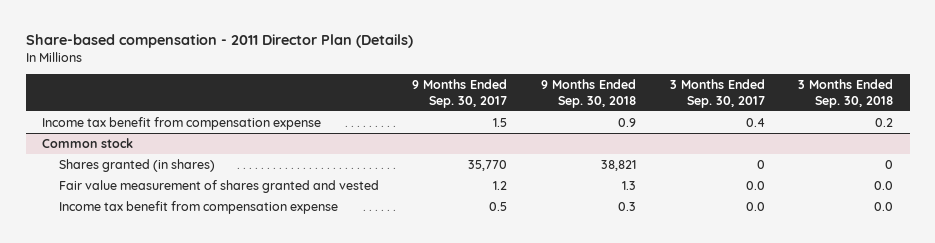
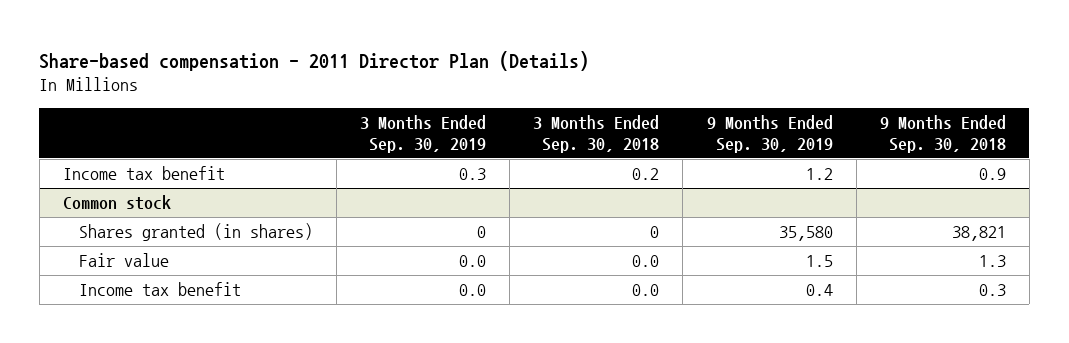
[412,78,508,108] 9 Months Ended Sep. 30, 2017 -> none
[669,78,765,108] 3 Months Ended Sep. 30, 2017 -> none
none -> [360,114,487,153] 3 Months Ended Sep. 30, 2019
none -> [706,114,833,153] 9 Months Ended Sep. 30, 2019
[42,116,322,130] Income tax benefit from compensation expense -> [62,166,225,181] Income tax benefit
[58,179,379,193] Fair value measurement of shares granted and vested -> [79,253,170,268] Fair value
[58,200,338,214] Income tax benefit from compensation expense -> [79,282,242,297] Income tax benefit

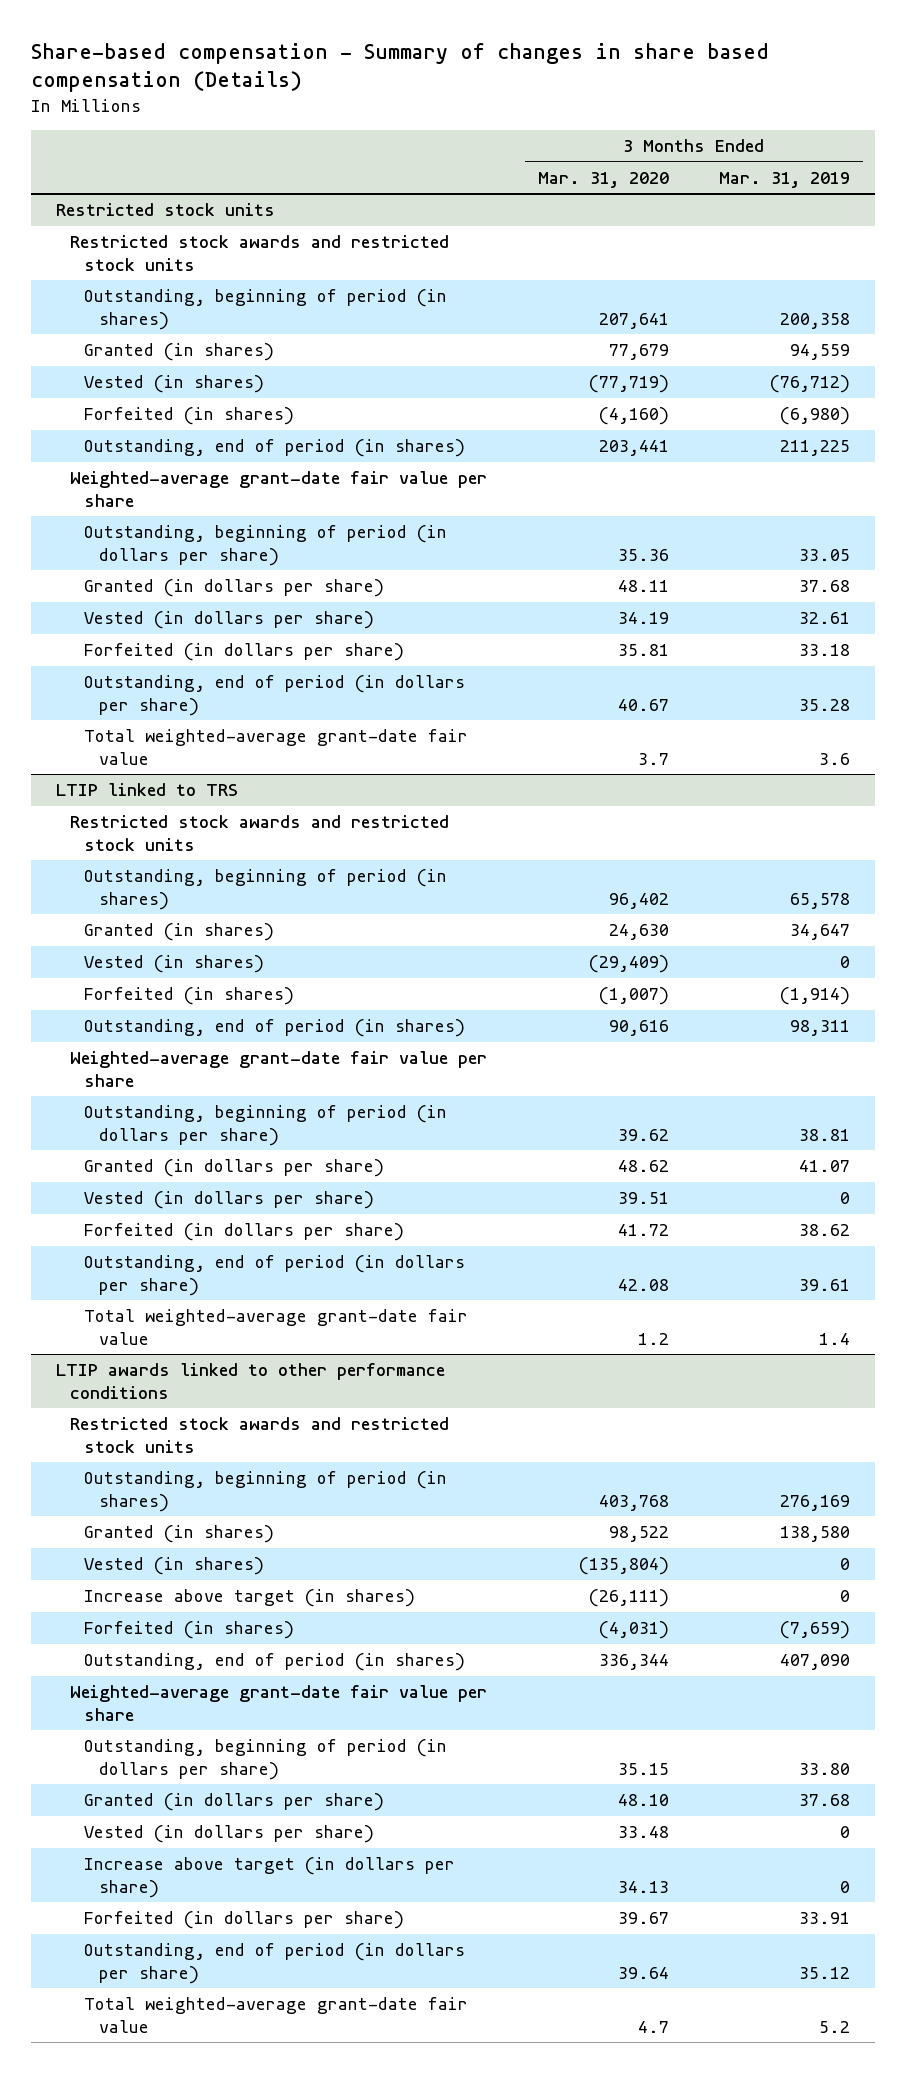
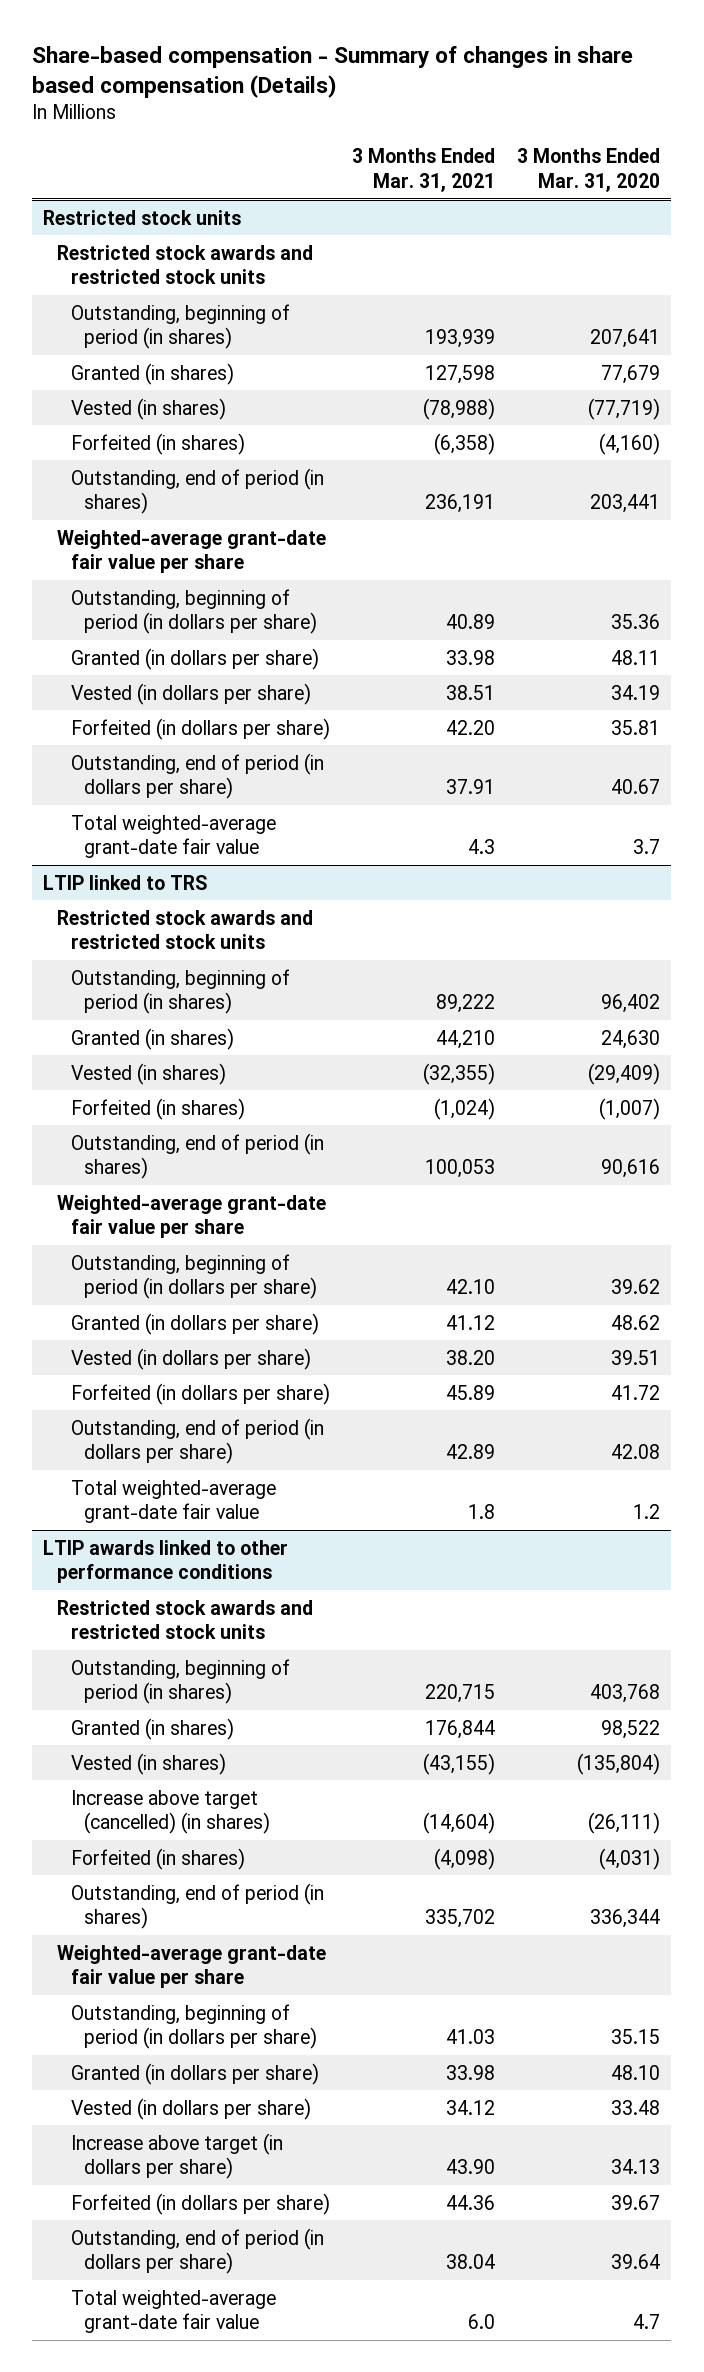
[719,171,851,188] Mar. 31, 2019 -> none
none -> [352,148,496,193] 3 Months Ended Mar. 31, 2021
[84,1589,416,1608] Increase above target (in shares) -> [70,1789,271,1835] Increase above target (cancelled) (in shares)

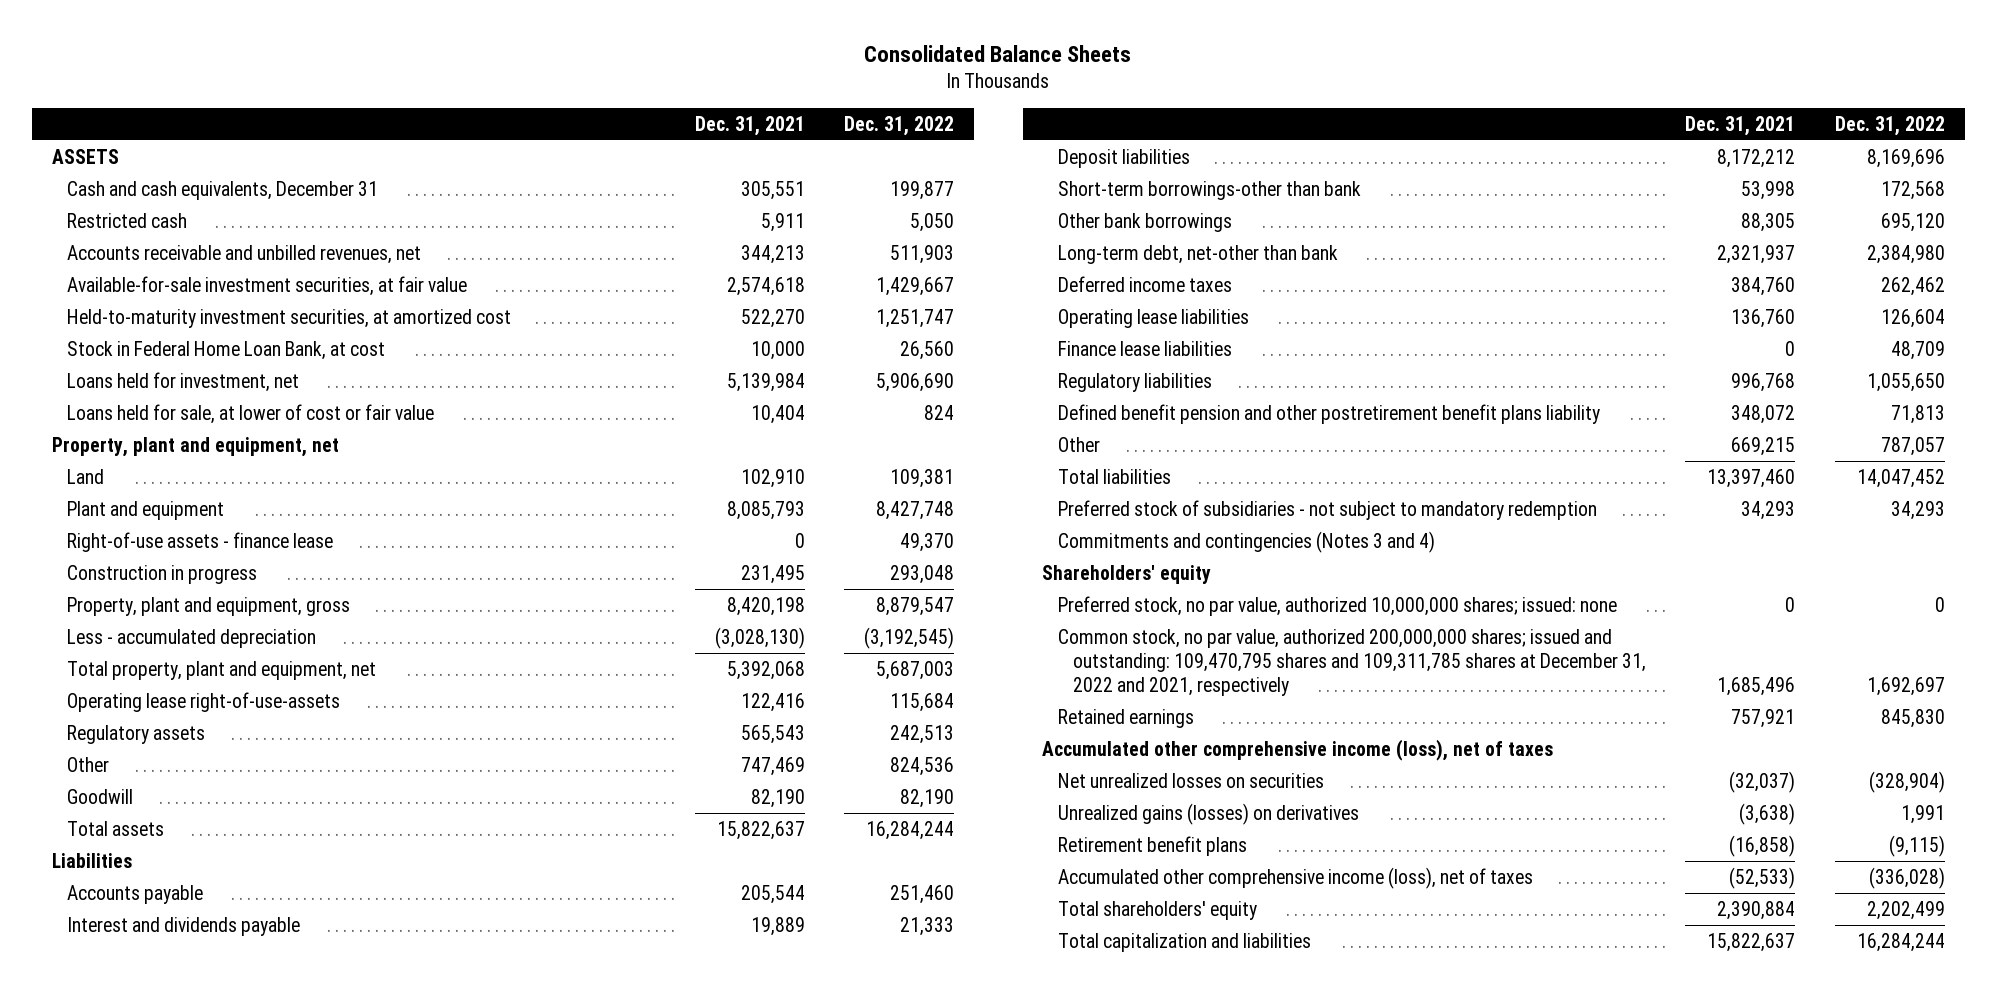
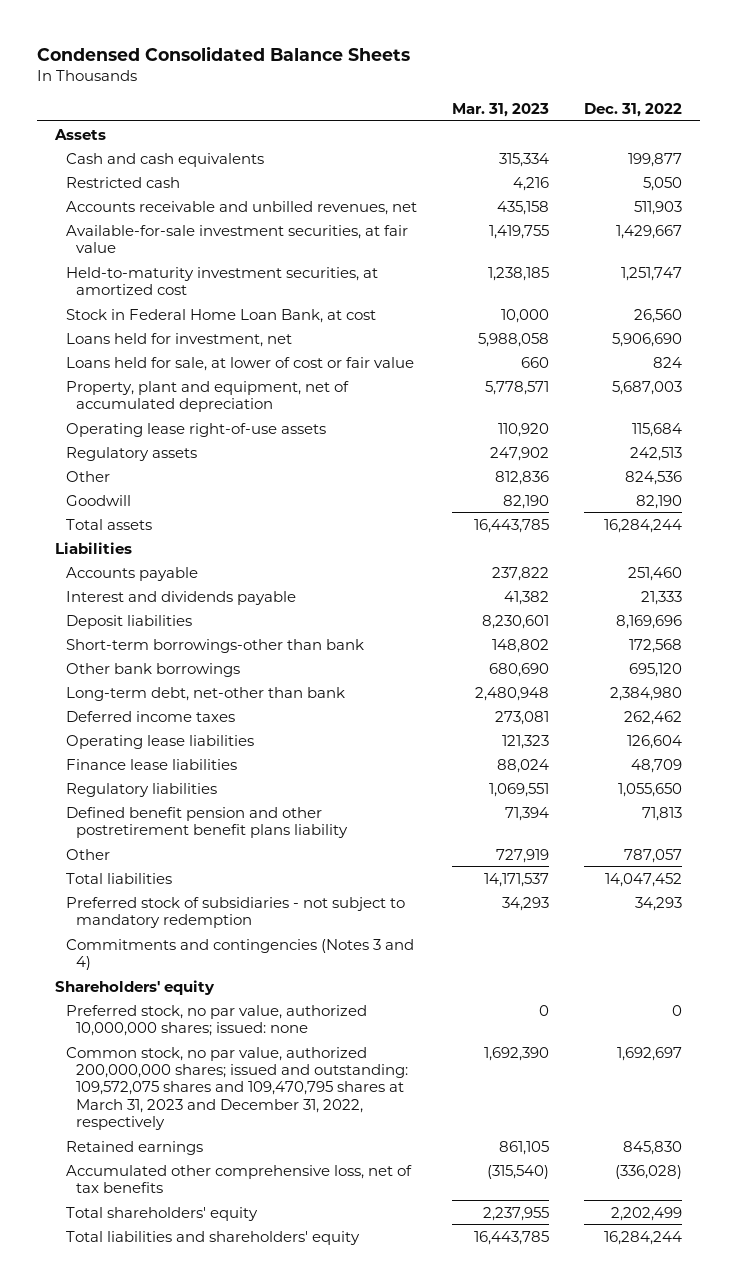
[864,45,1132,63] Consolidated Balance Sheets -> [37,45,411,61] Condensed Consolidated Balance Sheets
[694,115,805,136] Dec. 31, 2021 -> none
none -> [451,102,549,117] Mar. 31, 2023
[51,148,119,164] ASSETS -> [53,128,106,140] Assets
[66,180,378,200] Cash and cash equivalents, December 31 -> [65,152,264,167] Cash and cash equivalents
[51,436,339,457] Property, plant and equipment, net -> none
[66,468,104,484] Land -> none
[66,500,224,520] Plant and equipment -> none
[66,531,333,552] Right-of-use assets - finance lease -> none
[66,564,257,584] Construction in progress -> none
[66,596,350,616] Property, plant and equipment, gross -> none
[66,628,316,648] Less - accumulated depreciation -> none
[66,660,376,680] Total property, plant and equipment, net -> [65,380,349,412] Property, plant and equipment, net of accumulated depreciation
[66,691,340,712] Operating lease right-of-use-assets -> [65,422,326,437] Operating lease right-of-use assets
[1057,628,1646,697] Common stock, no par value, authorized 200,000,000 shares; issued and outstanding: 109,470,795 shares and 109,311,785 shares at December 31, 2022 and 2021, respectively -> [65,1046,409,1131] Common stock, no par value, authorized 200,000,000 shares; issued and outstanding: 109,572,075 shares and 109,470,795 shares at March 31, 2023 and December 31, 2022, respectively
[1042,738,1554,761] Accumulated other comprehensive income (loss), net of taxes -> none
[1057,772,1324,788] Net unrealized losses on securities -> none
[1057,802,1359,825] Unrealized gains (losses) on derivatives -> none
[1057,835,1247,856] Retirement benefit plans -> none
[1057,866,1533,889] Accumulated other comprehensive income (loss), net of taxes -> [65,1164,412,1193] Accumulated other comprehensive loss, net of tax benefits
[1057,932,1311,952] Total capitalization and liabilities -> [65,1230,360,1245] Total liabilities and shareholders' equity

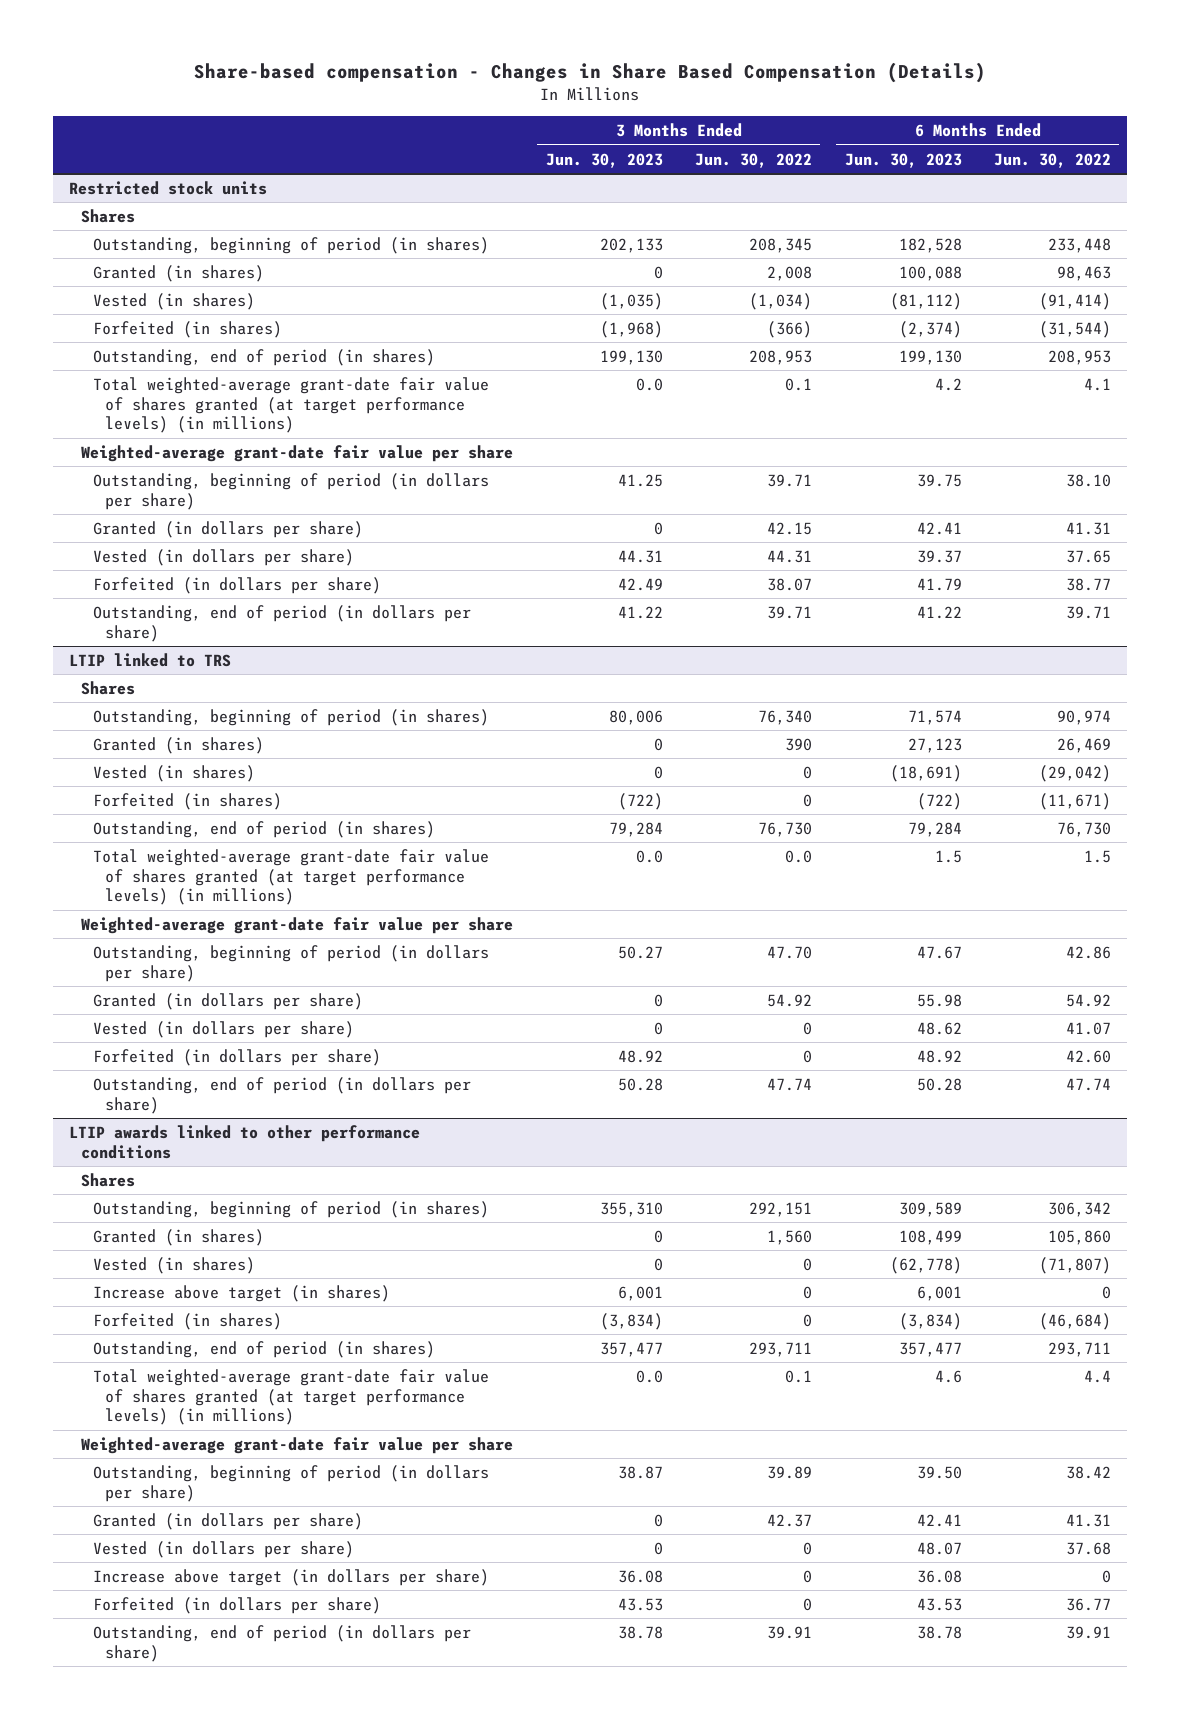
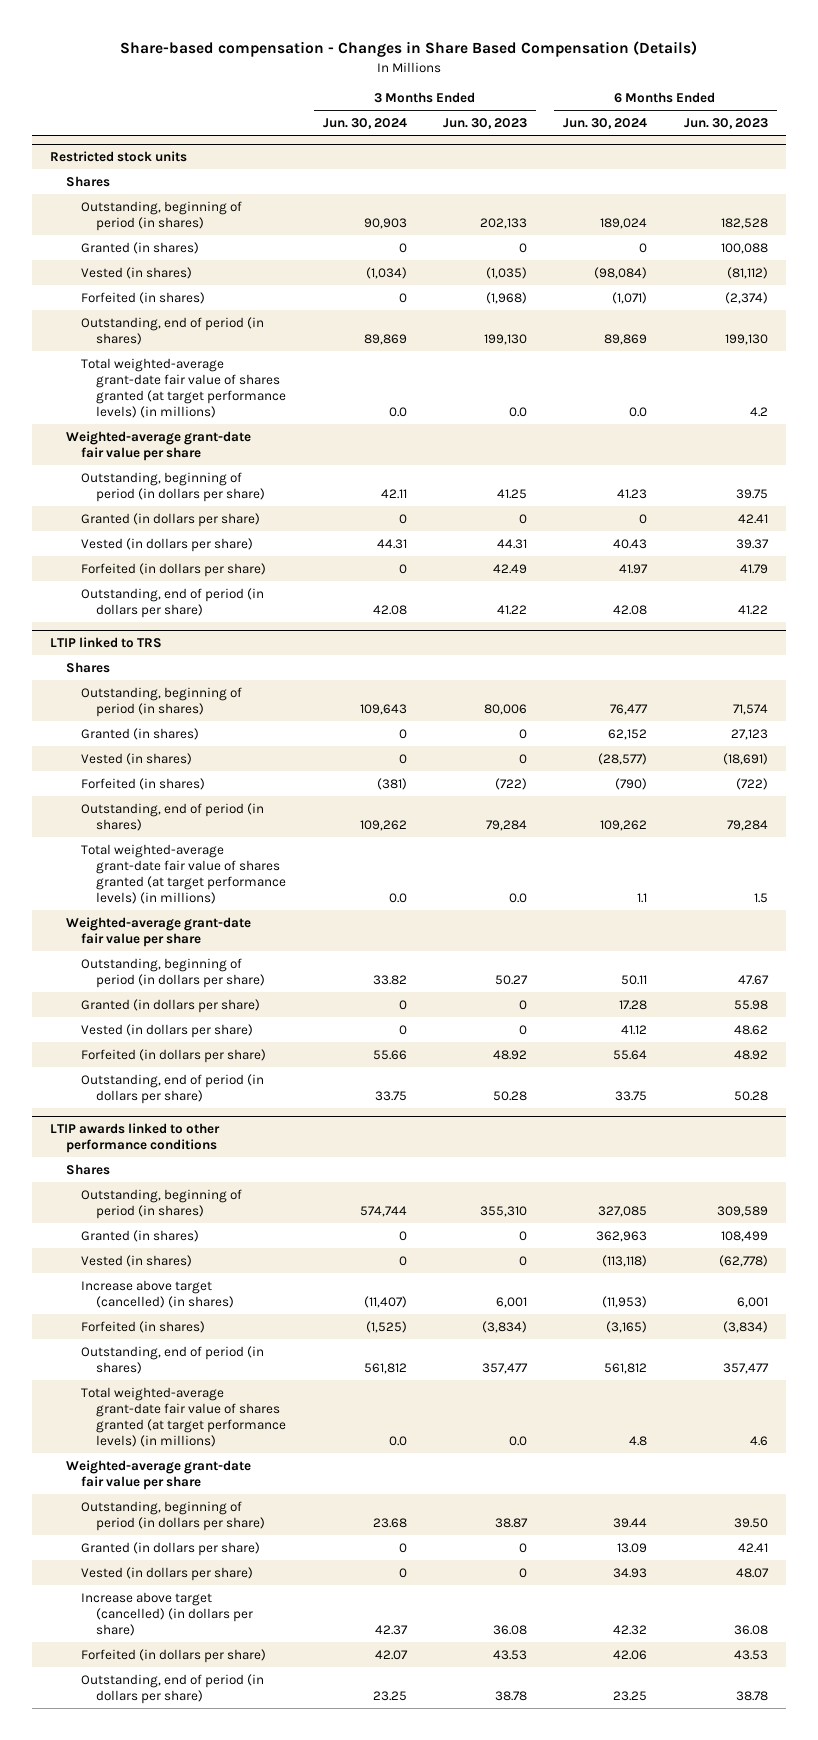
[695,152,813,168] Jun. 30, 2022 -> none
[994,152,1112,168] Jun. 30, 2022 -> none
none -> [322,117,407,129] Jun. 30, 2024
none -> [563,117,648,129] Jun. 30, 2024
[92,1284,390,1302] Increase above target (in shares) -> [80,1279,235,1308] Increase above target (cancelled) (in shares)
[92,1568,489,1586] Increase above target (in dollars per share) -> [80,1591,254,1636] Increase above target (cancelled) (in dollars per share)

